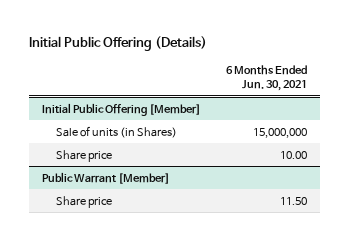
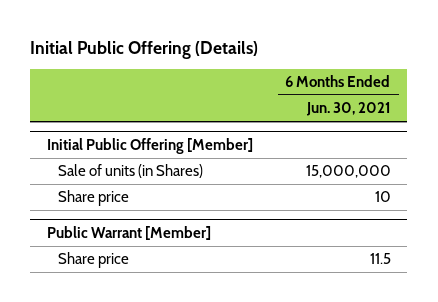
[280,150,308,159] 10.00 -> [374,191,391,203] 10
[280,196,308,205] 11.50 -> [369,253,391,265] 11.5

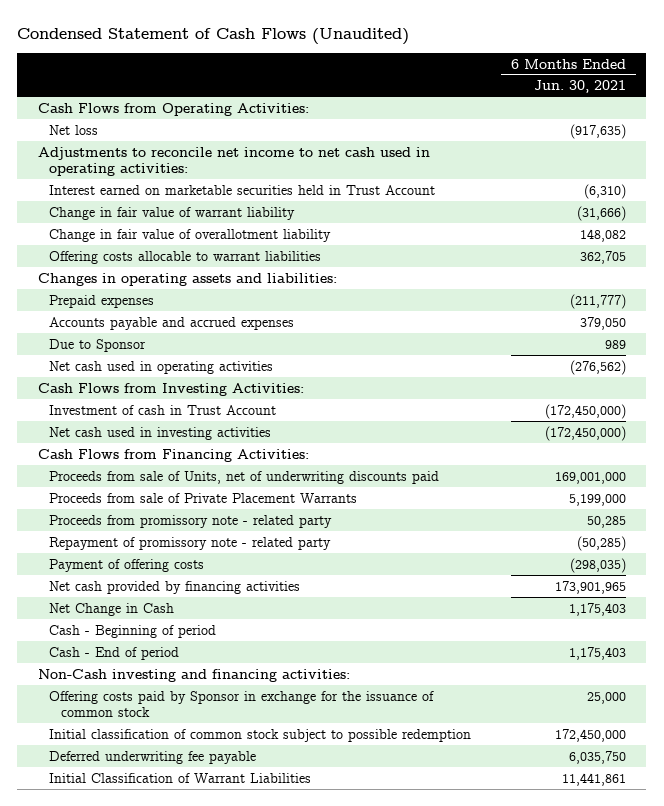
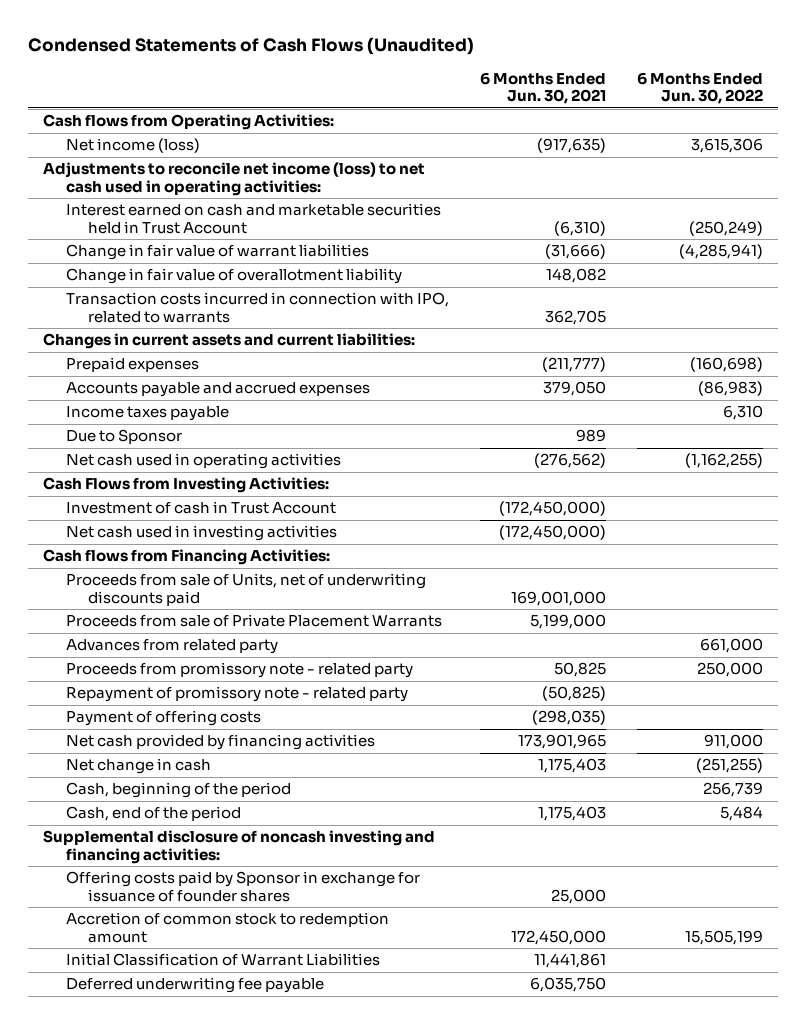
[17,28,410,46] Condensed Statement of Cash Flows (Unaudited) -> [27,37,474,56] Condensed Statements of Cash Flows (Unaudited)
none -> [636,71,763,105] 6 Months Ended Jun. 30, 2022
[37,102,309,116] Cash Flows from Operating Activities: -> [43,114,335,131] Cash flows from Operating Activities:
[49,124,99,135] Net loss -> [65,138,200,154] Net income (loss)
[37,146,430,176] Adjustments to reconcile net income to net cash used in operating activities: -> [43,162,426,197] Adjustments to reconcile net income (loss) to net cash used in operating activities:
[49,184,436,195] Interest earned on marketable securities held in Trust Account -> [65,203,441,235] Interest earned on cash and marketable securities held in Trust Account
[49,206,296,220] Change in fair value of warrant liability -> [65,244,369,261] Change in fair value of warrant liabilities
[49,250,322,264] Offering costs allocable to warrant liabilities -> [65,292,449,324] Transaction costs incurred in connection with IPO, related to warrants
[37,272,337,286] Changes in operating assets and liabilities: -> [43,333,416,350] Changes in current assets and current liabilities:
none -> [65,406,229,422] Income taxes payable
[37,448,309,462] Cash Flows from Financing Activities: -> [43,549,331,566] Cash flows from Financing Activities:
none -> [65,639,278,655] Advances from related party
[587,515,627,528] 50,285 -> [553,662,606,678] 50,825
[577,535,627,551] (50,285) -> [541,686,606,702] (50,825)
[49,602,175,616] Net Change in Cash -> [65,758,211,775] Net change in cash
[49,624,217,638] Cash - Beginning of period -> [65,782,291,799] Cash, beginning of the period
[49,646,180,660] Cash - End of period -> [65,806,241,822] Cash, end of the period
[37,668,350,682] Non-Cash investing and financing activities: -> [43,830,436,865] Supplemental disclosure of noncash investing and financing activities:
[49,690,435,717] Offering costs paid by Sponsor in exchange for the issuance of common stock -> [65,871,420,903] Offering costs paid by Sponsor in exchange for issuance of founder shares
[49,728,472,742] Initial classification of common stock subject to possible redemption -> [65,912,389,944] Accretion of common stock to redemption amount
[49,750,257,764] Deferred underwriting fee payable -> [65,977,324,994] Deferred underwriting fee payable

